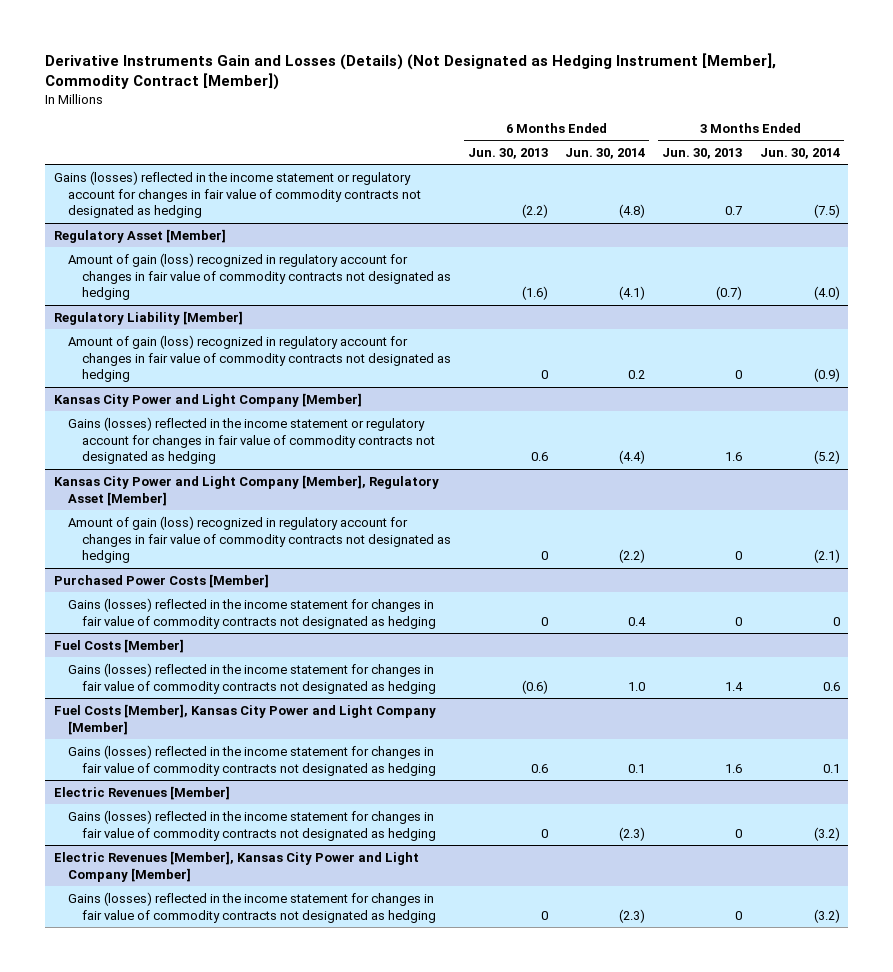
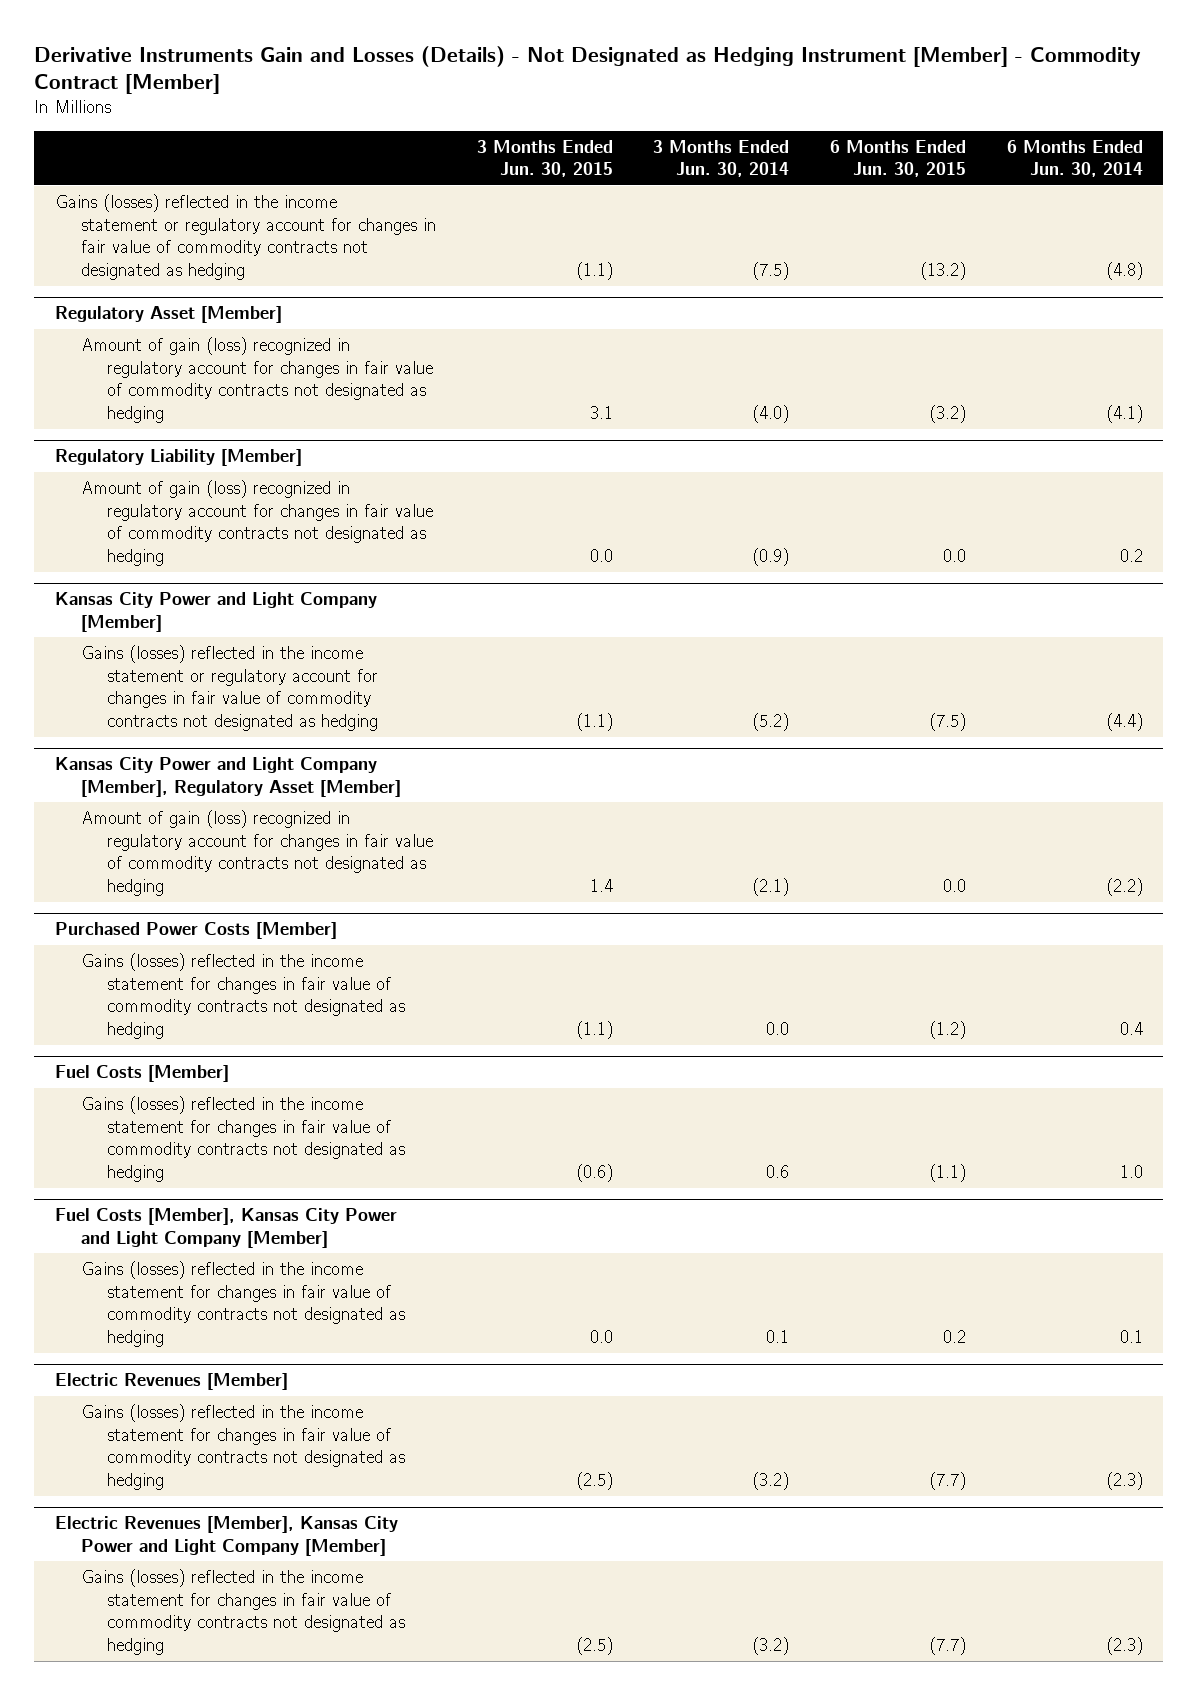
[45,52,777,90] Derivative Instruments Gain and Losses (Details) (Not Designated as Hedging Instrument [Member], Commodity Contract [Member]) -> [34,45,1142,95] Derivative Instruments Gain and Losses (Details) - Not Designated as Hedging Instrument [Member] - Commodity Contract [Member]
[468,148,549,160] Jun. 30, 2013 -> none
[662,148,743,160] Jun. 30, 2013 -> none
none -> [476,139,613,178] 3 Months Ended Jun. 30, 2015
none -> [830,139,967,178] 6 Months Ended Jun. 30, 2015
[832,616,840,626] 0 -> [766,1022,790,1036] 0.0

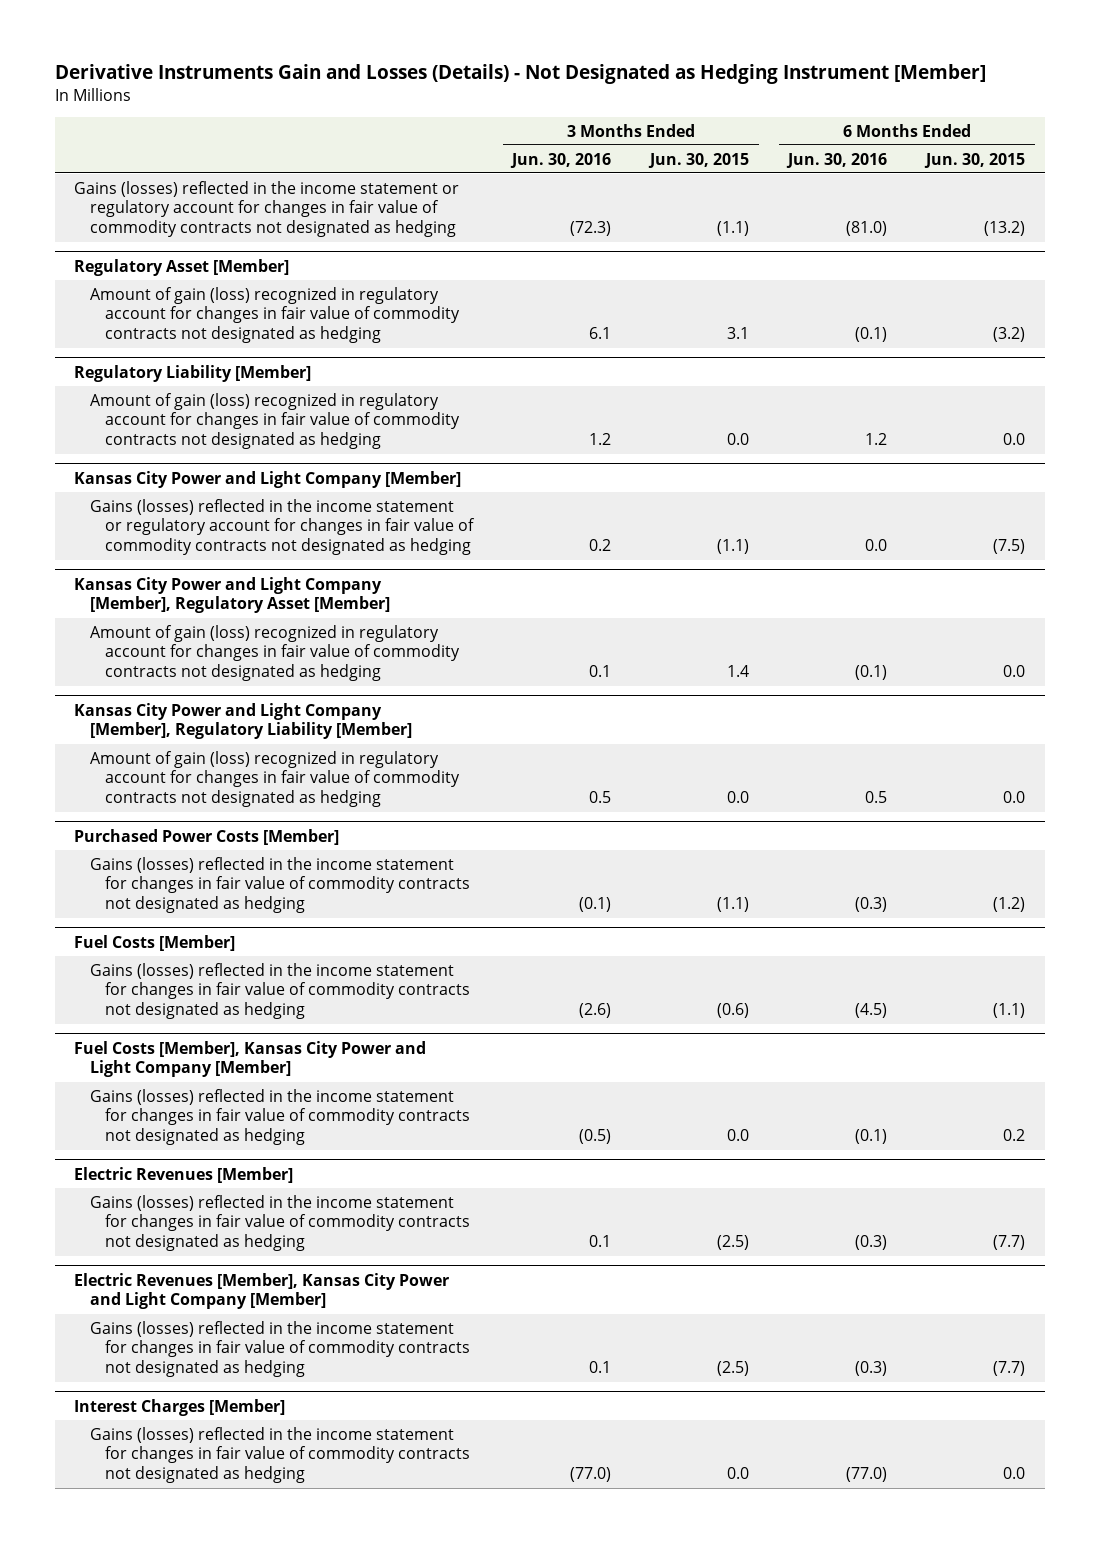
[34,45,1142,95] Derivative Instruments Gain and Losses (Details) - Not Designated as Hedging Instrument [Member] - Commodity Contract [Member] -> [54,64,986,85] Derivative Instruments Gain and Losses (Details) - Not Designated as Hedging Instrument [Member]
[653,139,790,178] 3 Months Ended Jun. 30, 2014 -> none
[1006,139,1143,178] 6 Months Ended Jun. 30, 2014 -> none
none -> [510,152,612,168] Jun. 30, 2016
none -> [786,152,888,168] Jun. 30, 2016
none -> [74,702,412,740] Kansas City Power and Light Company [Member], Regulatory Liability [Member]
none -> [89,750,461,808] Amount of gain (loss) recognized in regulatory account for changes in fair value of commodity contracts not designated as hedging
none -> [74,1398,286,1416] Interest Charges [Member]
none -> [89,1426,471,1484] Gains (losses) reflected in the income statement for changes in fair value of commodity contracts not designated as hedging

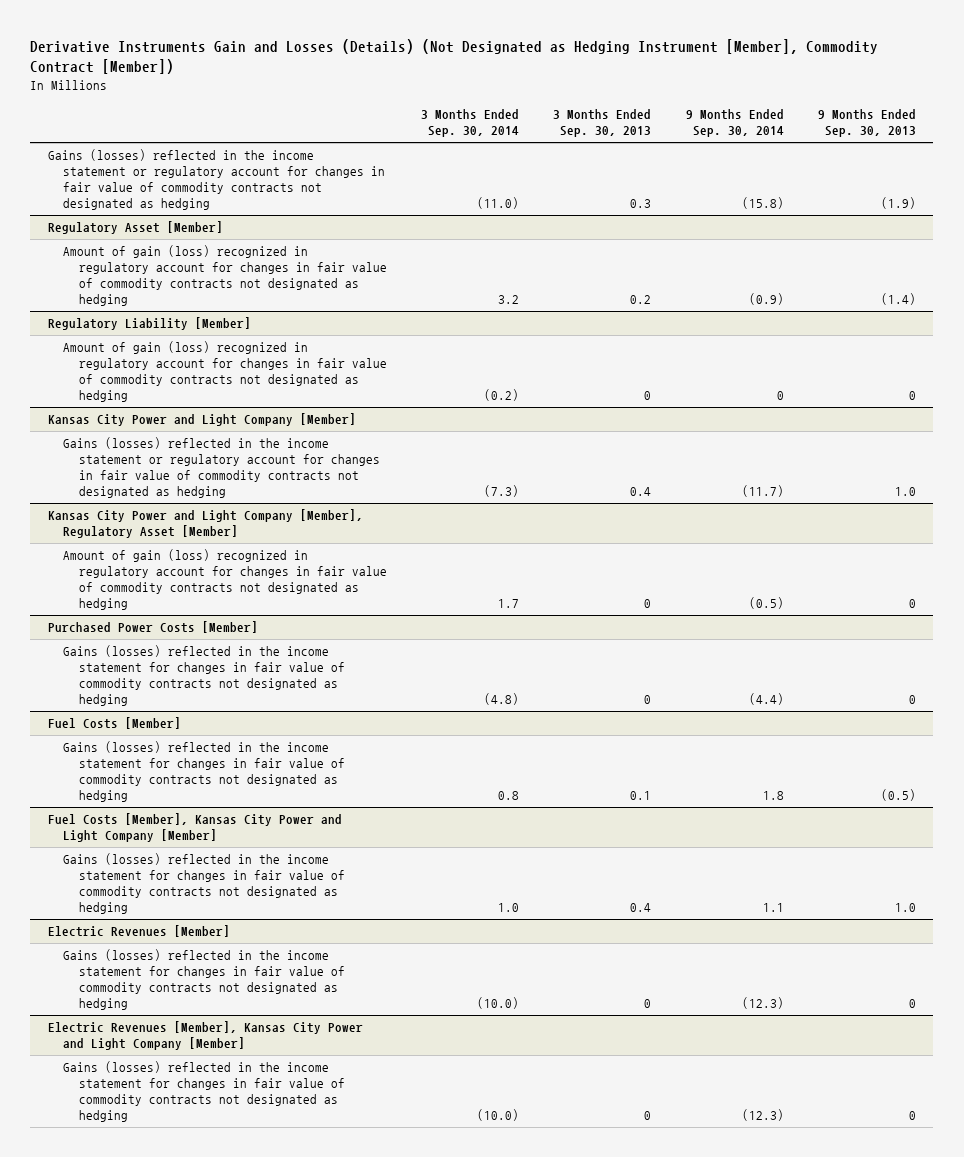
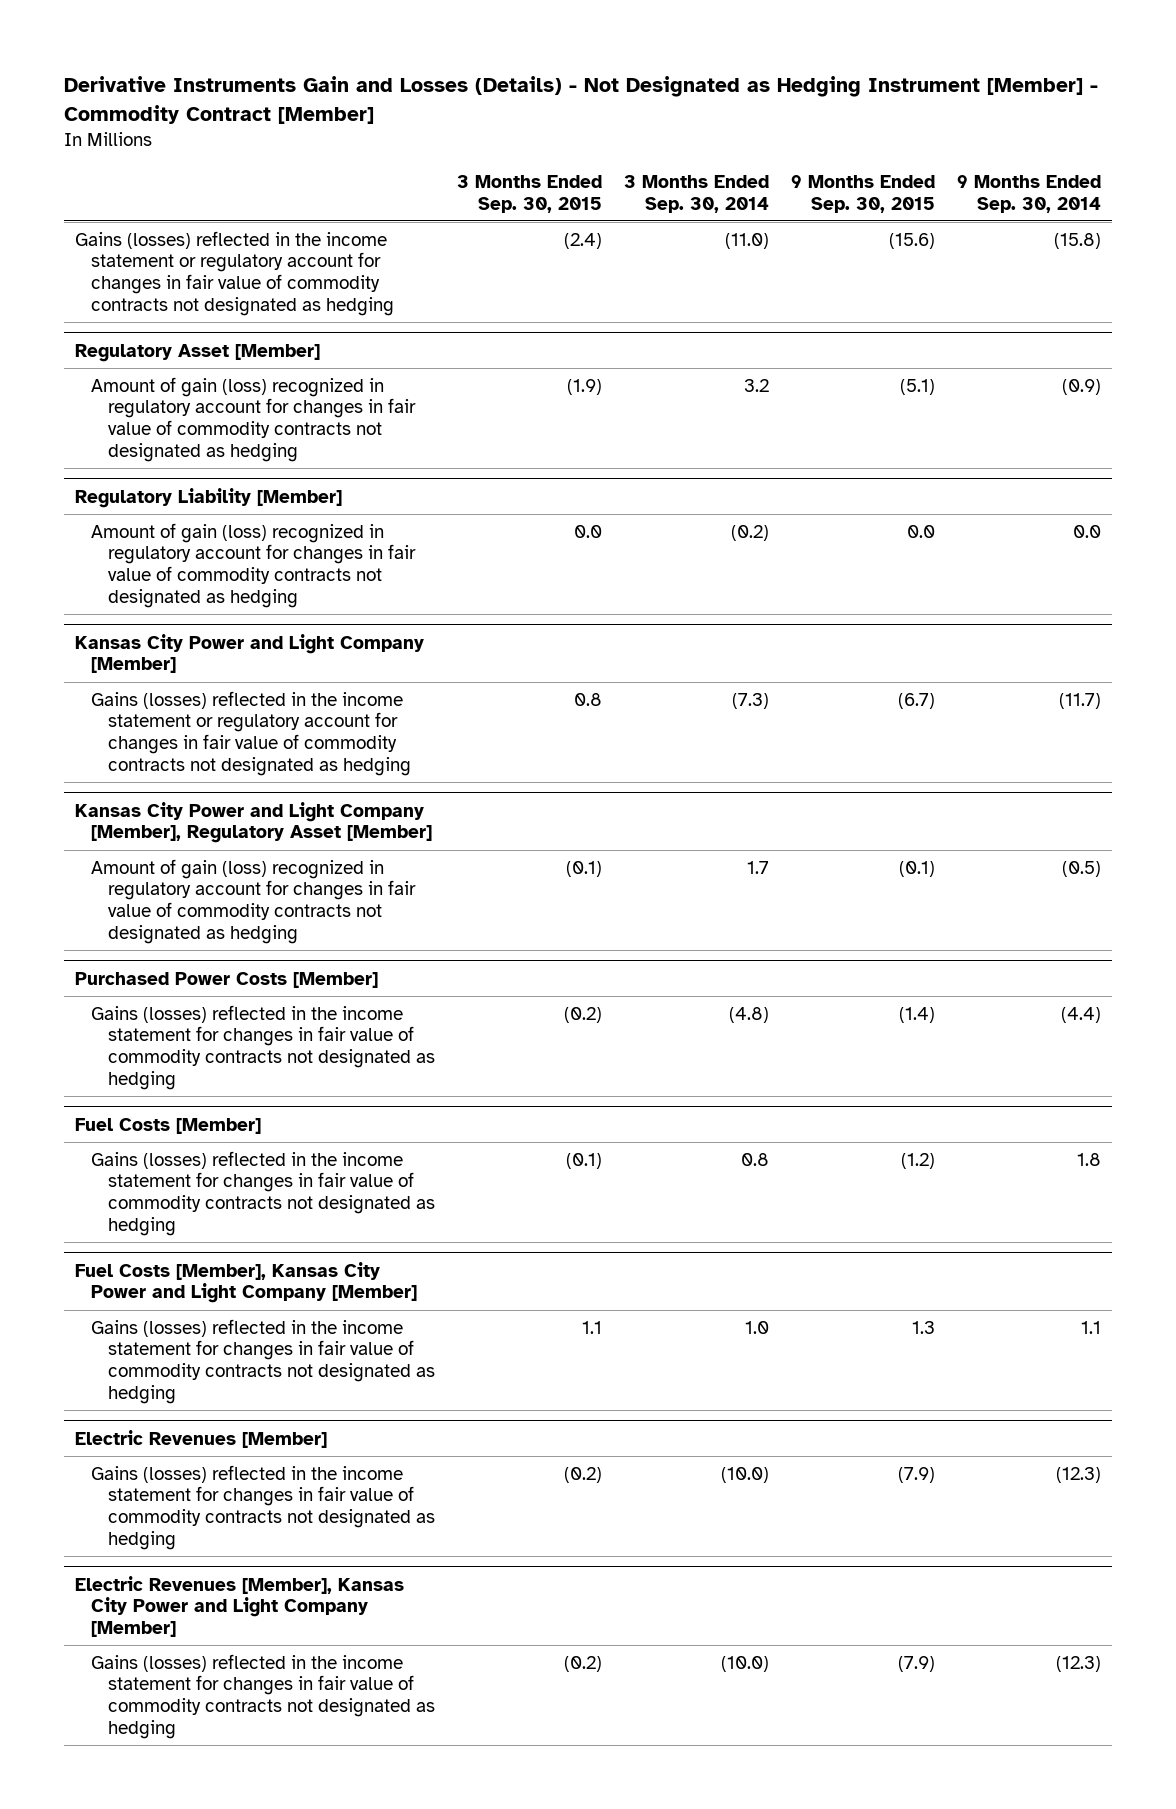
[30,38,879,75] Derivative Instruments Gain and Losses (Details) (Not Designated as Hedging Instrument [Member], Commodity Contract [Member]) -> [63,76,1098,125] Derivative Instruments Gain and Losses (Details) - Not Designated as Hedging Instrument [Member] - Commodity Contract [Member]
[553,109,652,138] 3 Months Ended Sep. 30, 2013 -> none
[818,109,917,138] 9 Months Ended Sep. 30, 2013 -> none
none -> [456,175,602,213] 3 Months Ended Sep. 30, 2015
none -> [790,175,935,213] 9 Months Ended Sep. 30, 2015
[776,391,784,401] 0 -> [1072,524,1101,538] 0.0

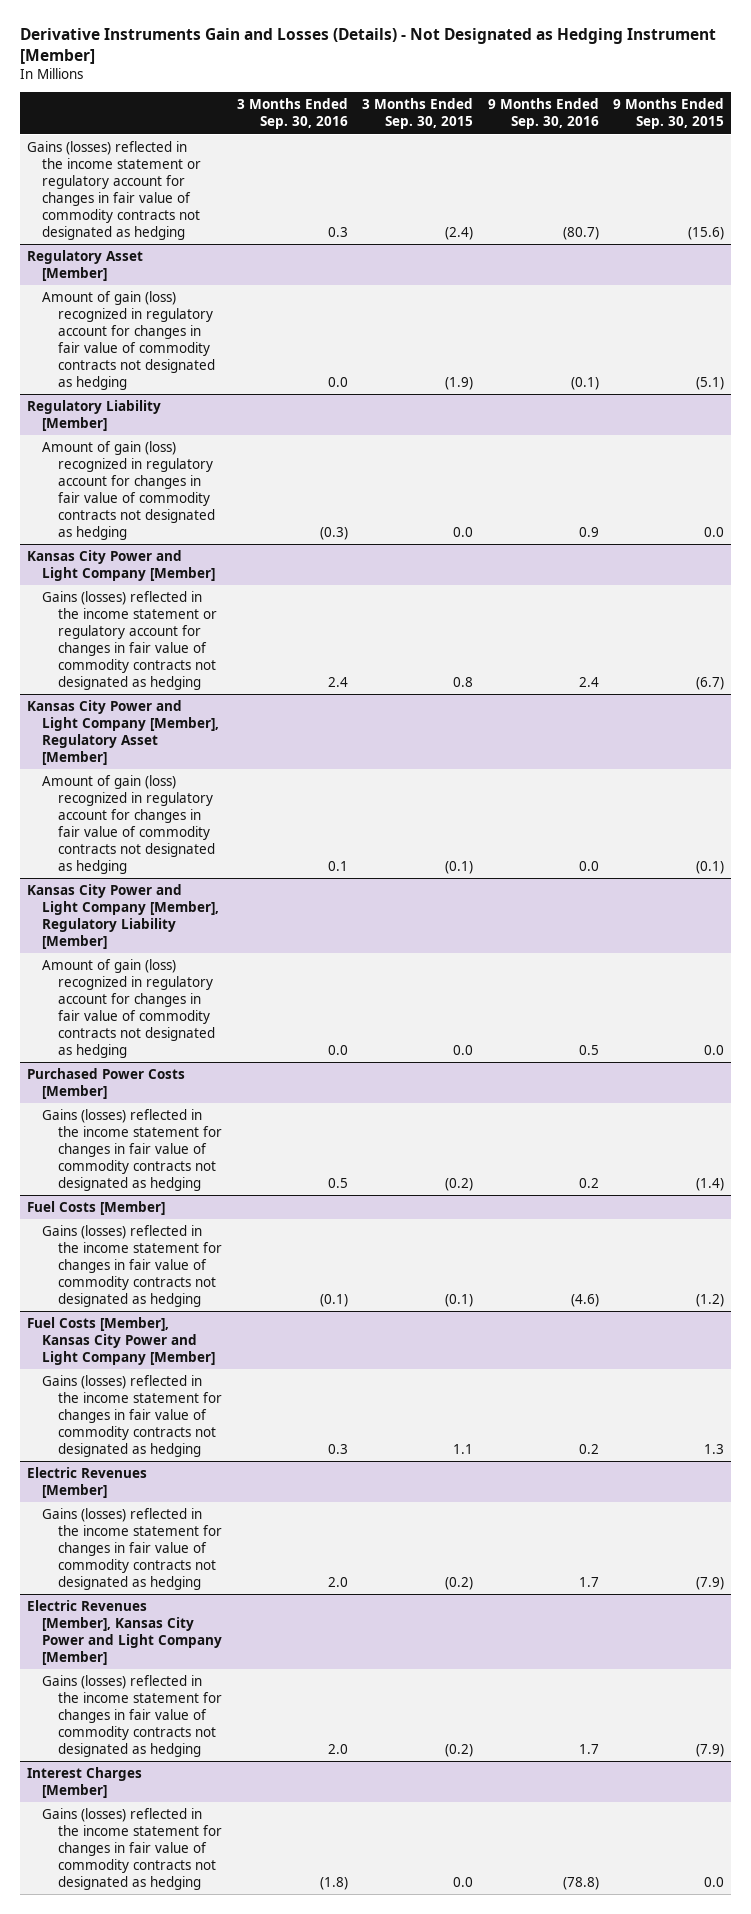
[63,76,1098,125] Derivative Instruments Gain and Losses (Details) - Not Designated as Hedging Instrument [Member] - Commodity Contract [Member] -> [19,28,716,64] Derivative Instruments Gain and Losses (Details) - Not Designated as Hedging Instrument [Member]
[623,175,769,213] 3 Months Ended Sep. 30, 2014 -> none
[956,175,1101,213] 9 Months Ended Sep. 30, 2014 -> none
none -> [236,98,348,130] 3 Months Ended Sep. 30, 2016
none -> [487,98,599,130] 9 Months Ended Sep. 30, 2016
none -> [26,884,220,949] Kansas City Power and Light Company [Member], Regulatory Liability [Member]
none -> [42,959,215,1058] Amount of gain (loss) recognized in regulatory account for changes in fair value of commodity contracts not designated as hedging
none -> [26,1767,142,1798] Interest Charges [Member]
none -> [42,1808,222,1890] Gains (losses) reflected in the income statement for changes in fair value of commodity contracts not designated as hedging

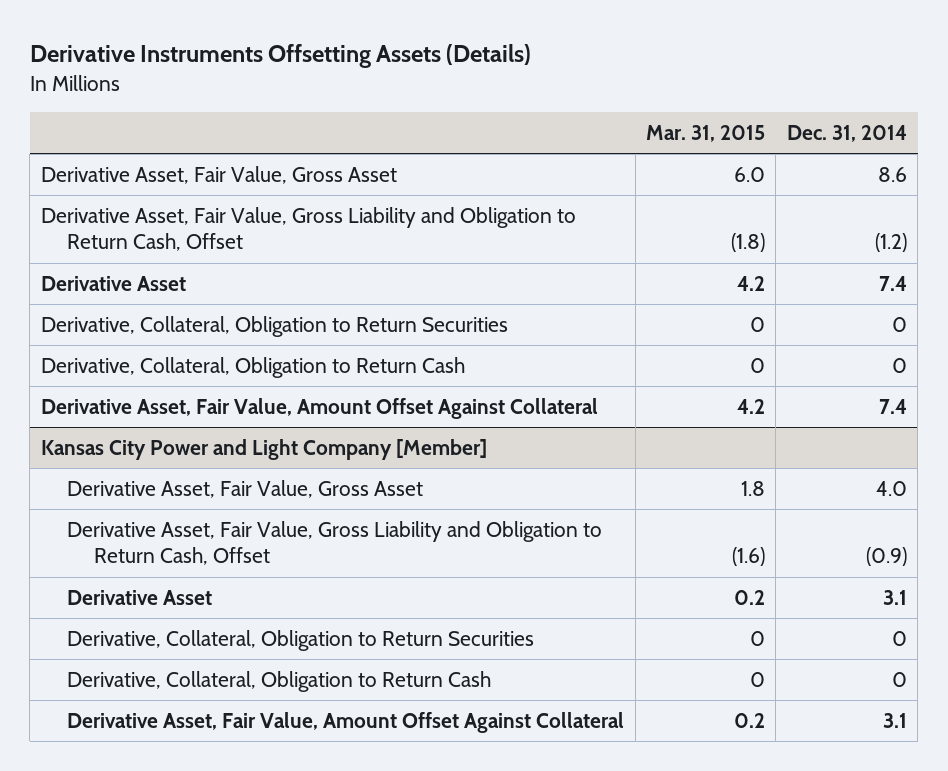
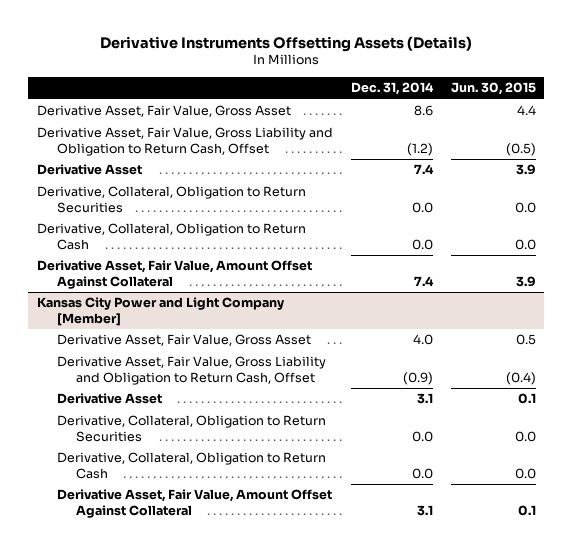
[645,124,765,142] Mar. 31, 2015 -> none
none -> [450,82,536,96] Jun. 30, 2015
[891,317,907,333] 0 -> [411,201,433,213] 0.0
[891,358,907,374] 0 -> [411,238,433,250] 0.0
[891,631,907,647] 0 -> [411,430,433,442] 0.0
[891,672,907,688] 0 -> [411,467,433,479] 0.0

